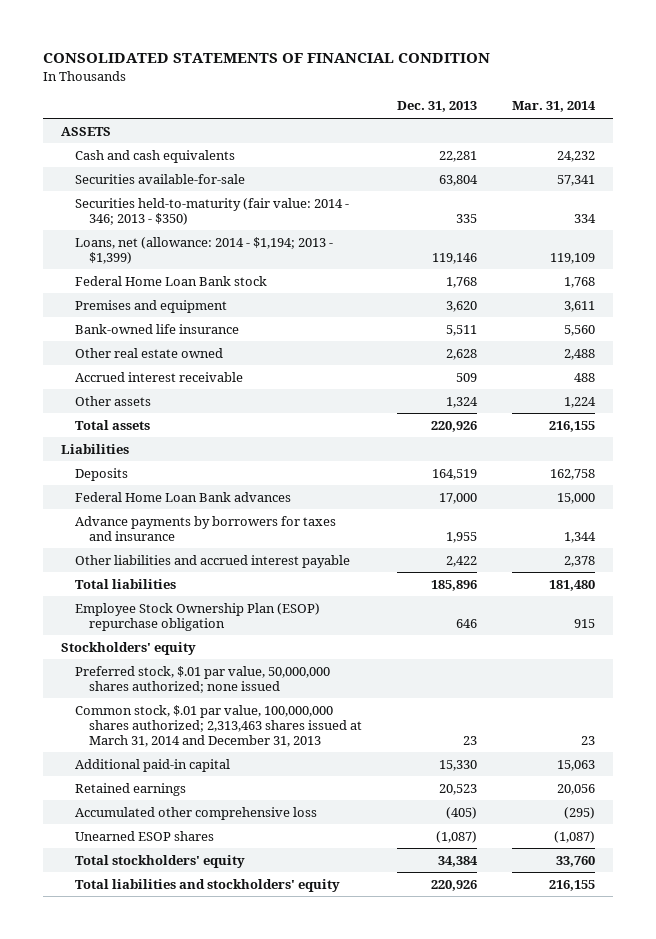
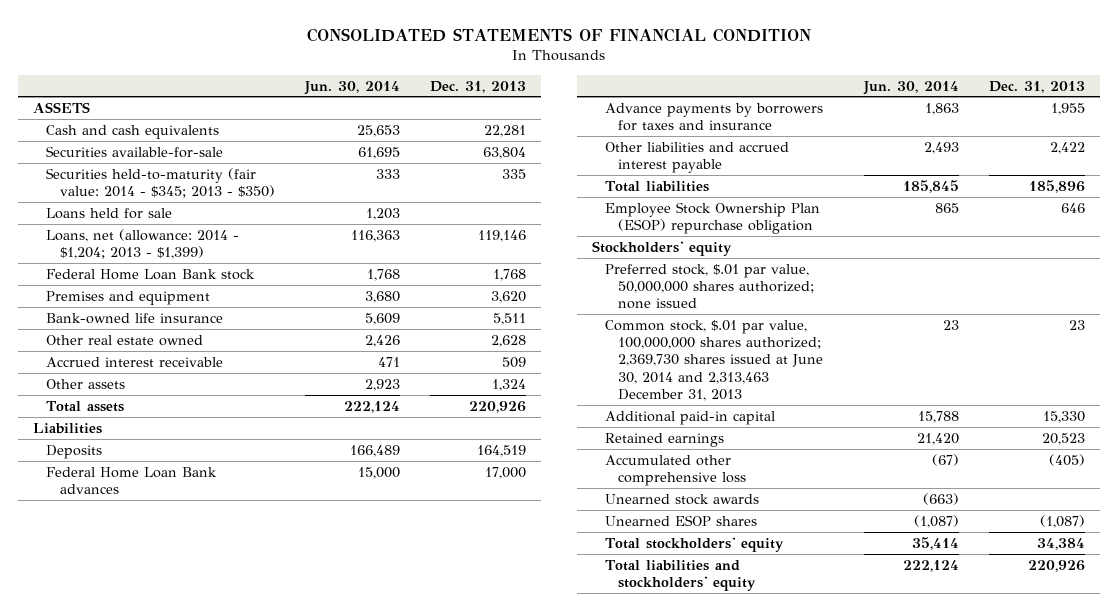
[512,101,597,113] Mar. 31, 2014 -> none
none -> [303,80,400,95] Jun. 30, 2014
[74,197,349,225] Securities held-to-maturity (fair value: 2014 - 346; 2013 - $350) -> [46,167,275,199] Securities held-to-maturity (fair value: 2014 - $345; 2013 - $350)
none -> [46,207,173,219] Loans held for sale
[74,236,333,264] Loans, net (allowance: 2014 - $1,194; 2013 - $1,399) -> [46,228,240,260] Loans, net (allowance: 2014 - $1,204; 2013 - $1,399)
[74,704,362,747] Common stock, $.01 par value, 100,000,000 shares authorized; 2,313,463 shares issued at March 31, 2014 and December 31, 2013 -> [605,319,824,401] Common stock, $.01 par value, 100,000,000 shares authorized; 2,369,730 shares issued at June 30, 2014 and 2,313,463 December 31, 2013
none -> [605,493,760,505] Unearned stock awards

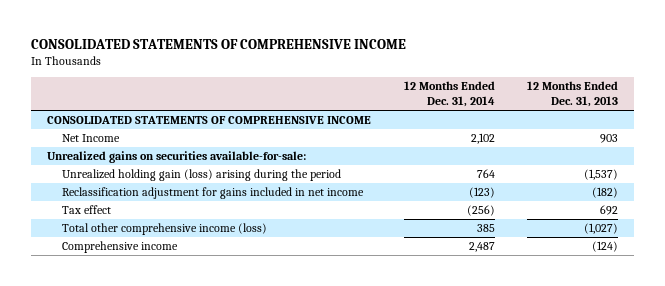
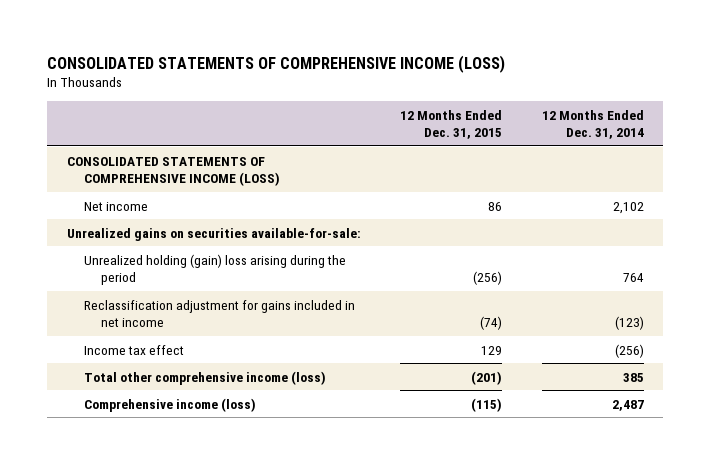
[30,39,406,50] CONSOLIDATED STATEMENTS OF COMPREHENSIVE INCOME -> [47,54,506,73] CONSOLIDATED STATEMENTS OF COMPREHENSIVE INCOME (LOSS)
[527,81,619,108] 12 Months Ended Dec. 31, 2013 -> none
none -> [400,109,503,139] 12 Months Ended Dec. 31, 2015
[47,116,372,125] CONSOLIDATED STATEMENTS OF COMPREHENSIVE INCOME -> [67,156,280,186] CONSOLIDATED STATEMENTS OF COMPREHENSIVE INCOME (LOSS)
[62,134,121,143] Net Income -> [83,201,148,211] Net income
[62,169,342,182] Unrealized holding gain (loss) arising during the period -> [83,253,346,285] Unrealized holding (gain) loss arising during the period
[62,205,112,215] Tax effect -> [83,344,184,355] Income tax effect
[62,241,179,254] Comprehensive income -> [83,397,256,412] Comprehensive income (loss)

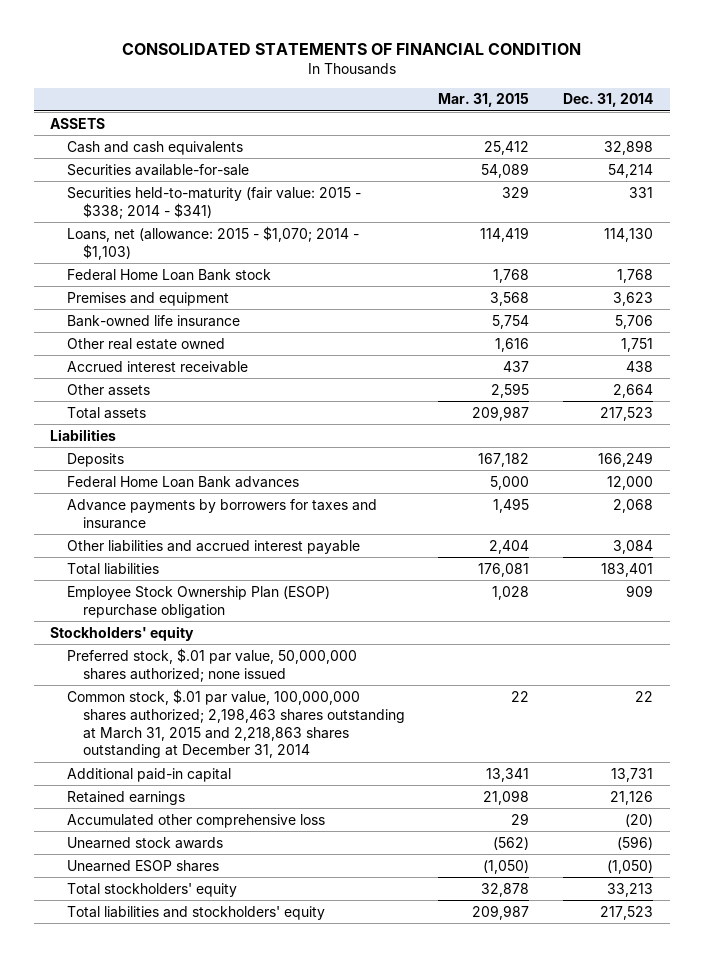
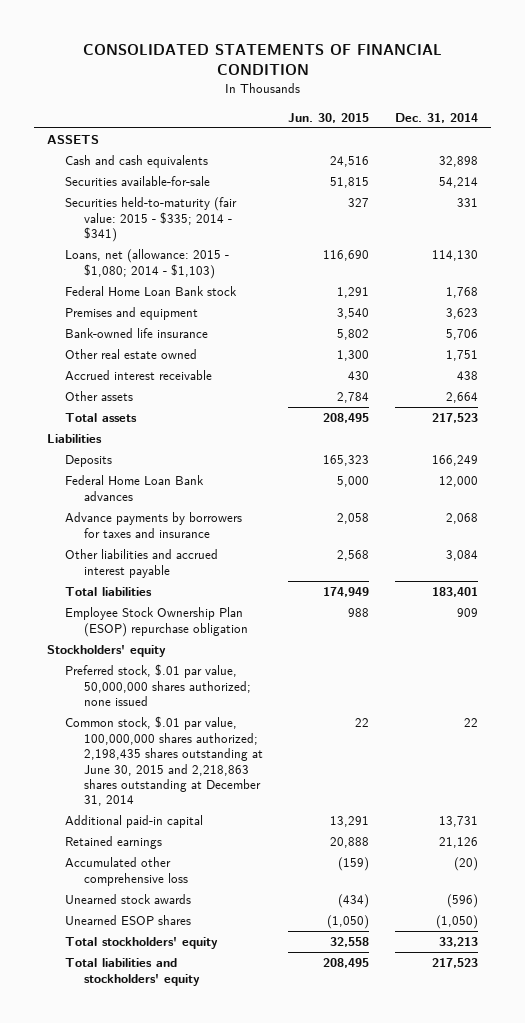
[438,93,530,108] Mar. 31, 2015 -> none
none -> [288,112,370,123] Jun. 30, 2015
[66,186,361,219] Securities held-to-maturity (fair value: 2015 - $338; 2014 - $341) -> [65,197,238,243] Securities held-to-maturity (fair value: 2015 - $335; 2014 - $341)
[66,225,359,260] Loans, net (allowance: 2015 - $1,070; 2014 - $1,103) -> [65,249,230,279] Loans, net (allowance: 2015 - $1,080; 2014 - $1,103)
[66,688,405,759] Common stock, $.01 par value, 100,000,000 shares authorized; 2,198,463 shares outstanding at March 31, 2015 and 2,218,863 shares outstanding at December 31, 2014 -> [65,716,263,807] Common stock, $.01 par value, 100,000,000 shares authorized; 2,198,435 shares outstanding at June 30, 2015 and 2,218,863 shares outstanding at December 31, 2014

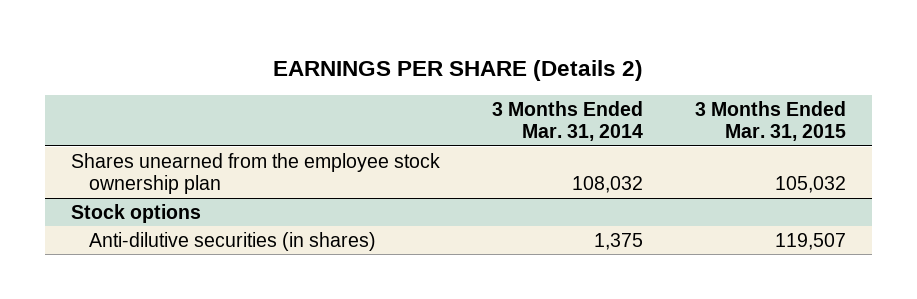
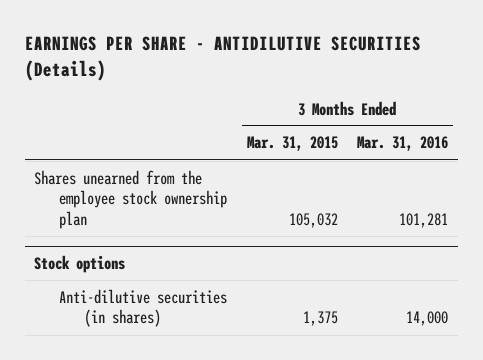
[273,59,644,81] EARNINGS PER SHARE (Details 2) -> [24,36,421,81] EARNINGS PER SHARE - ANTIDILUTIVE SECURITIES (Details)
[491,100,643,142] 3 Months Ended Mar. 31, 2014 -> none
none -> [357,136,449,152] Mar. 31, 2016
[774,232,846,250] 119,507 -> [302,311,338,327] 1,375

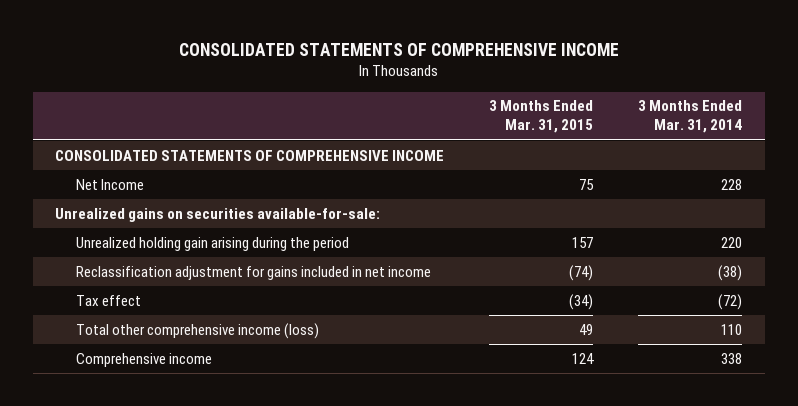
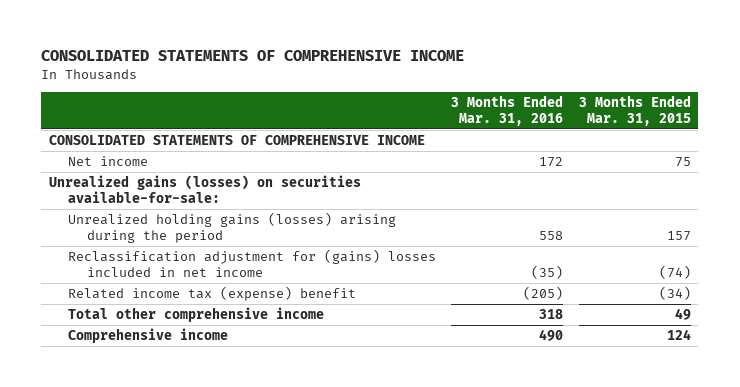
[638,100,743,134] 3 Months Ended Mar. 31, 2014 -> none
none -> [451,94,564,126] 3 Months Ended Mar. 31, 2016
[75,178,144,190] Net Income -> [68,156,149,167] Net income
[55,207,381,222] Unrealized gains on securities available-for-sale: -> [48,175,361,204] Unrealized gains (losses) on securities available-for-sale:
[75,236,349,251] Unrealized holding gain arising during the period -> [68,212,397,244] Unrealized holding gains (losses) arising during the period
[75,265,431,280] Reclassification adjustment for gains included in net income -> [68,249,437,278] Reclassification adjustment for (gains) losses included in net income
[75,294,141,306] Tax effect -> [68,286,357,302] Related income tax (expense) benefit
[75,322,319,339] Total other comprehensive income (loss) -> [68,307,325,323] Total other comprehensive income

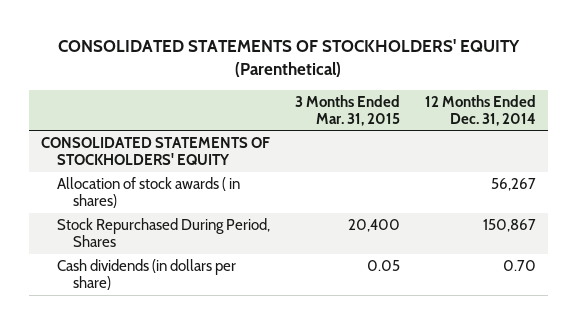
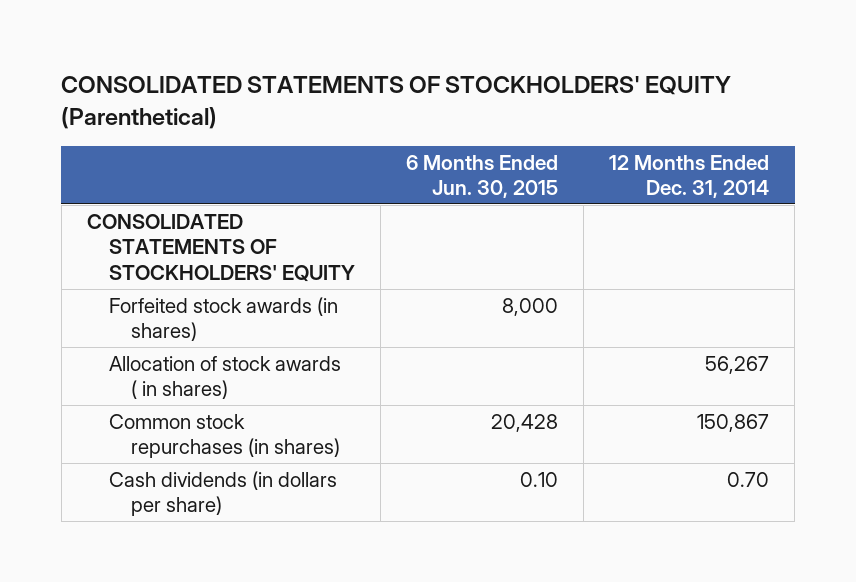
[294,94,400,126] 3 Months Ended Mar. 31, 2015 -> none
none -> [406,154,559,198] 6 Months Ended Jun. 30, 2015
none -> [109,297,339,342] Forfeited stock awards (in shares)
[56,218,270,248] Stock Repurchased During Period, Shares -> [109,414,341,459] Common stock repurchases (in shares)

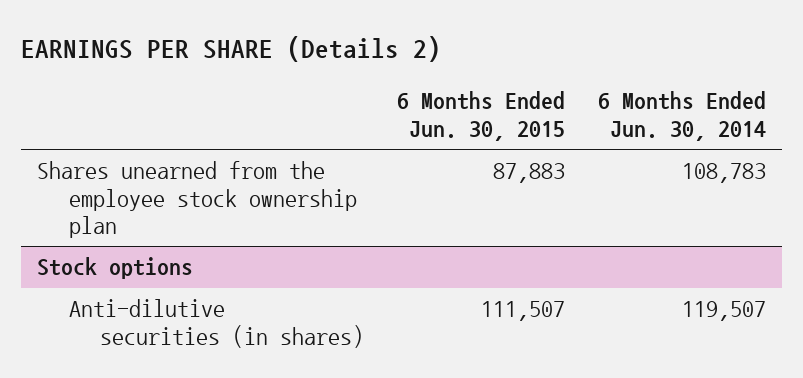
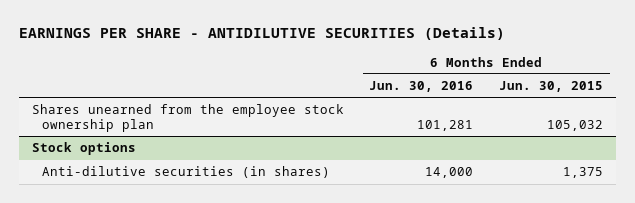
[20,35,441,62] EARNINGS PER SHARE (Details 2) -> [18,27,505,41] EARNINGS PER SHARE - ANTIDILUTIVE SECURITIES (Details)
[597,91,766,141] 6 Months Ended Jun. 30, 2014 -> none
none -> [369,81,474,93] Jun. 30, 2016
[493,163,566,184] 87,883 -> [547,120,604,132] 105,032
[481,301,566,322] 111,507 -> [563,167,604,179] 1,375

